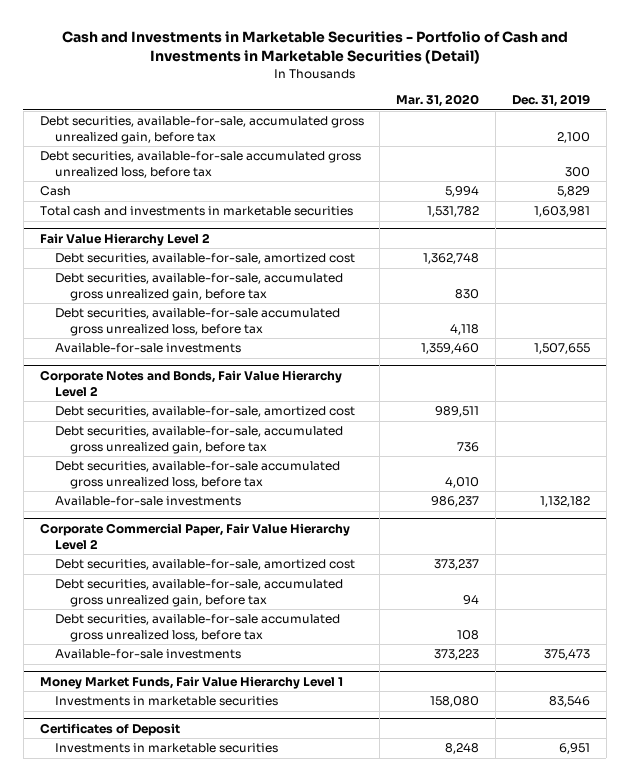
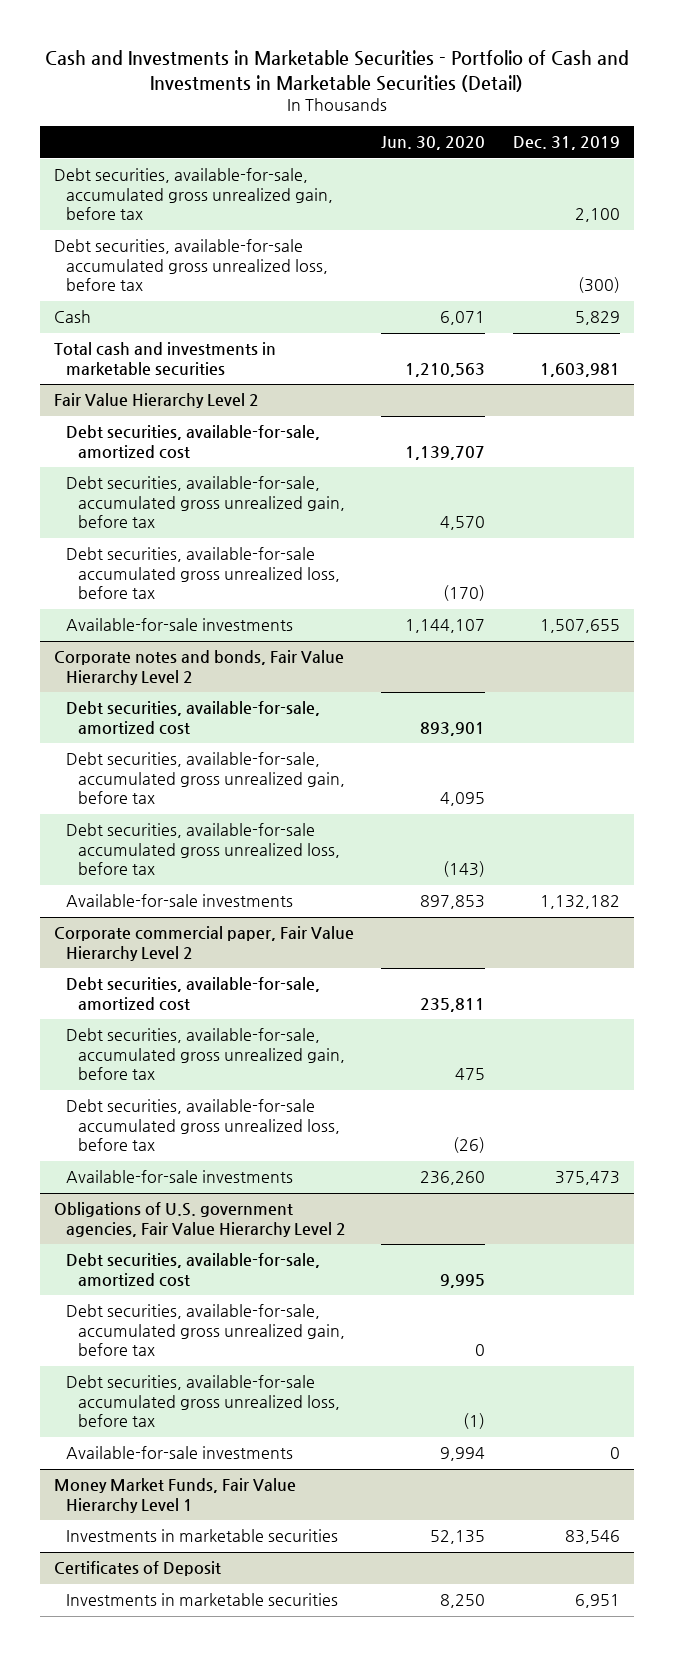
[396,94,480,108] Mar. 31, 2020 -> none
none -> [381,136,486,151] Jun. 30, 2020
[564,166,590,177] 300 -> [577,277,620,294] (300)
[39,370,342,397] Corporate Notes and Bonds, Fair Value Hierarchy Level 2 -> [53,650,344,685] Corporate notes and bonds, Fair Value Hierarchy Level 2
[39,523,350,550] Corporate Commercial Paper, Fair Value Hierarchy Level 2 -> [53,926,354,961] Corporate commercial paper, Fair Value Hierarchy Level 2
none -> [53,1202,346,1237] Obligations of U.S. government agencies, Fair Value Hierarchy Level 2
none -> [65,1253,320,1287] Debt securities, available-for-sale, amortized cost
none -> [65,1304,346,1357] Debt securities, available-for-sale, accumulated gross unrealized gain, before tax
none -> [65,1375,341,1428] Debt securities, available-for-sale accumulated gross unrealized loss, before tax
none -> [65,1446,293,1460] Available-for-sale investments

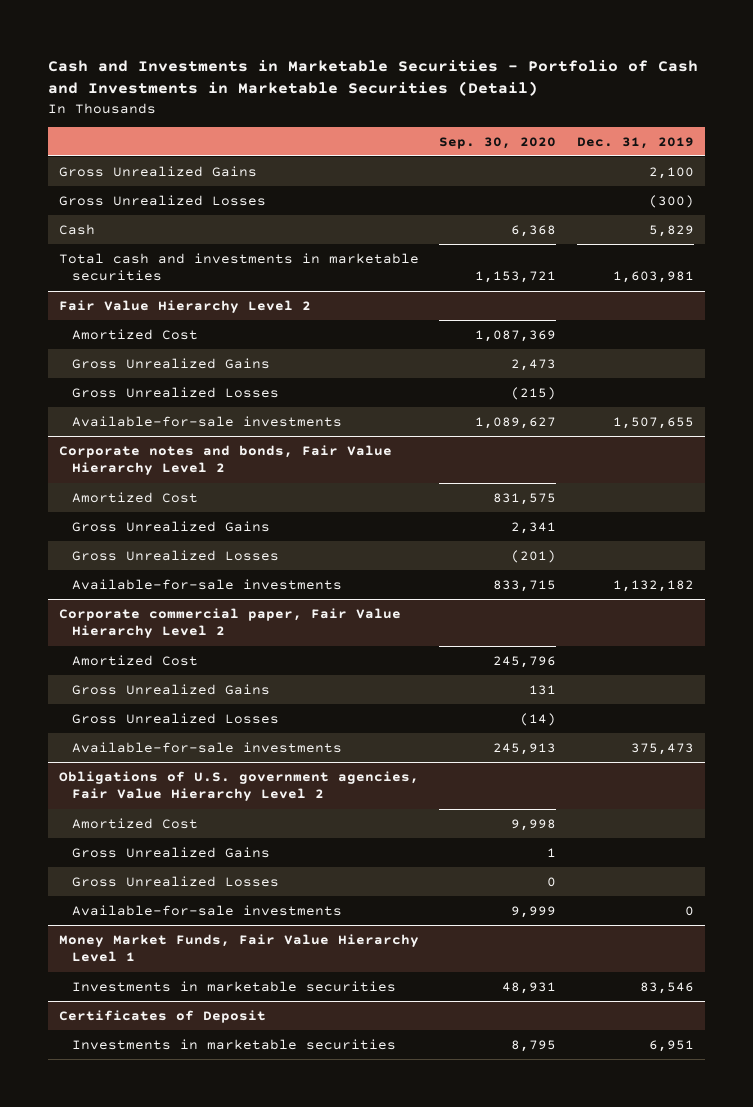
[381,136,486,151] Jun. 30, 2020 -> none
none -> [439,136,557,149] Sep. 30, 2020
[53,168,333,221] Debt securities, available-for-sale, accumulated gross unrealized gain, before tax -> [58,165,257,177] Gross Unrealized Gains
[53,239,328,292] Debt securities, available-for-sale accumulated gross unrealized loss, before tax -> [58,194,266,206] Gross Unrealized Losses
[65,425,320,459] Debt securities, available-for-sale, amortized cost -> [72,328,199,340] Amortized Cost
[65,476,346,529] Debt securities, available-for-sale, accumulated gross unrealized gain, before tax -> [72,357,271,369] Gross Unrealized Gains
[65,547,341,600] Debt securities, available-for-sale accumulated gross unrealized loss, before tax -> [72,386,280,398] Gross Unrealized Losses
[65,701,320,735] Debt securities, available-for-sale, amortized cost -> [72,491,199,503] Amortized Cost
[65,752,346,805] Debt securities, available-for-sale, accumulated gross unrealized gain, before tax -> [72,520,271,532] Gross Unrealized Gains
[65,823,341,876] Debt securities, available-for-sale accumulated gross unrealized loss, before tax -> [72,549,280,561] Gross Unrealized Losses
[65,977,320,1011] Debt securities, available-for-sale, amortized cost -> [72,654,199,666] Amortized Cost
[65,1028,346,1081] Debt securities, available-for-sale, accumulated gross unrealized gain, before tax -> [72,683,271,695] Gross Unrealized Gains
[65,1099,341,1152] Debt securities, available-for-sale accumulated gross unrealized loss, before tax -> [72,712,280,724] Gross Unrealized Losses
[65,1253,320,1287] Debt securities, available-for-sale, amortized cost -> [72,817,199,829] Amortized Cost
[65,1304,346,1357] Debt securities, available-for-sale, accumulated gross unrealized gain, before tax -> [72,846,271,858] Gross Unrealized Gains
[65,1375,341,1428] Debt securities, available-for-sale accumulated gross unrealized loss, before tax -> [72,875,280,887] Gross Unrealized Losses

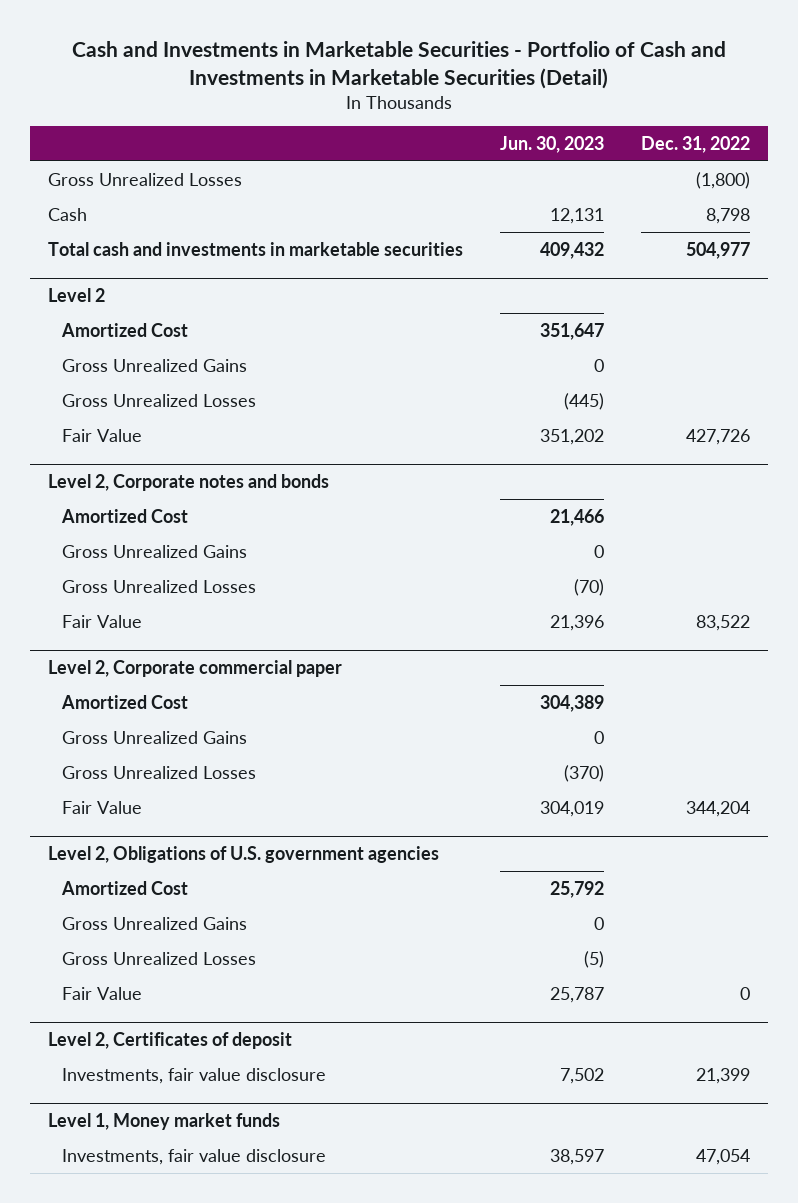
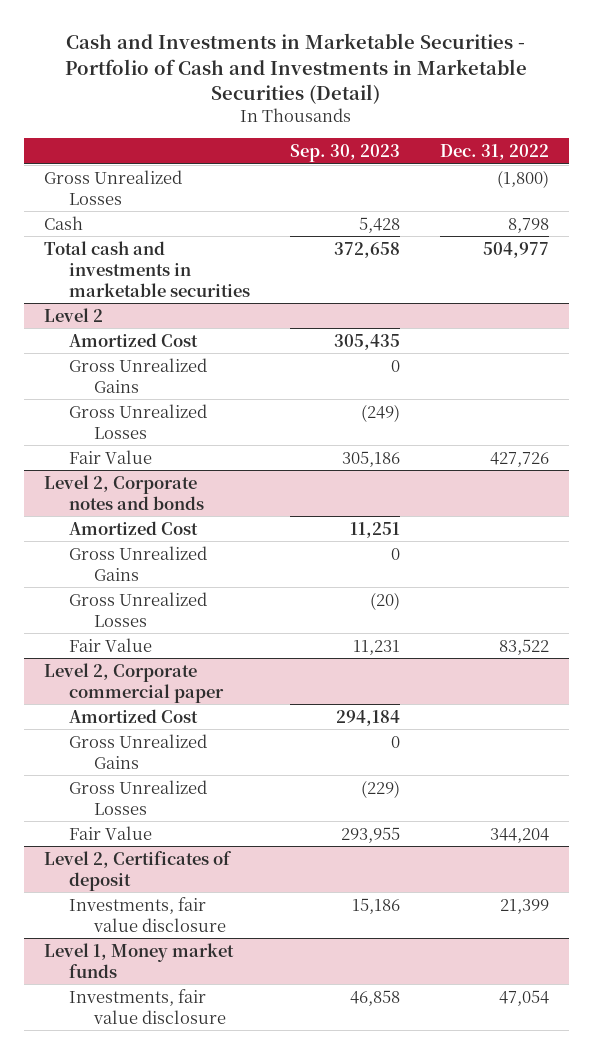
[500,135,605,153] Jun. 30, 2023 -> none
none -> [289,143,400,162] Sep. 30, 2023
[48,845,440,863] Level 2, Obligations of U.S. government agencies -> none
[60,880,188,895] Amortized Cost -> none
[61,916,247,930] Gross Unrealized Gains -> none
[61,951,256,965] Gross Unrealized Losses -> none
[61,986,142,1000] Fair Value -> none

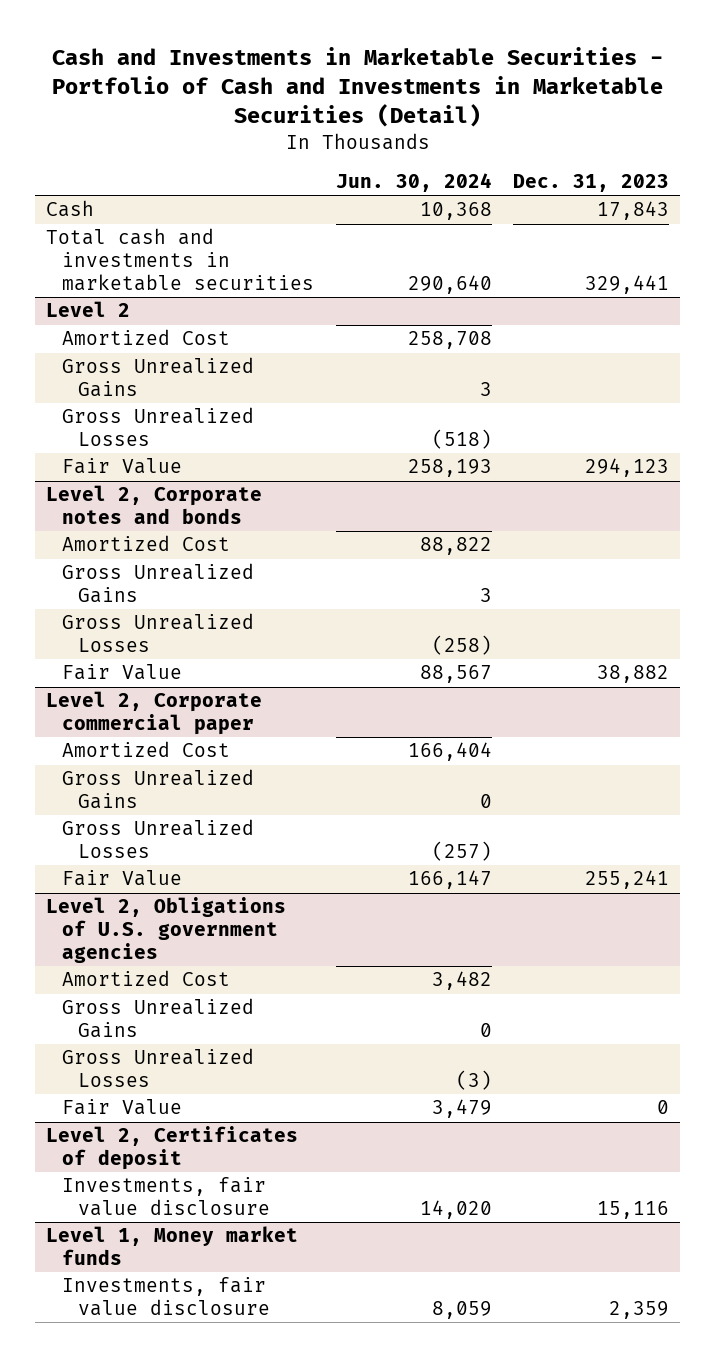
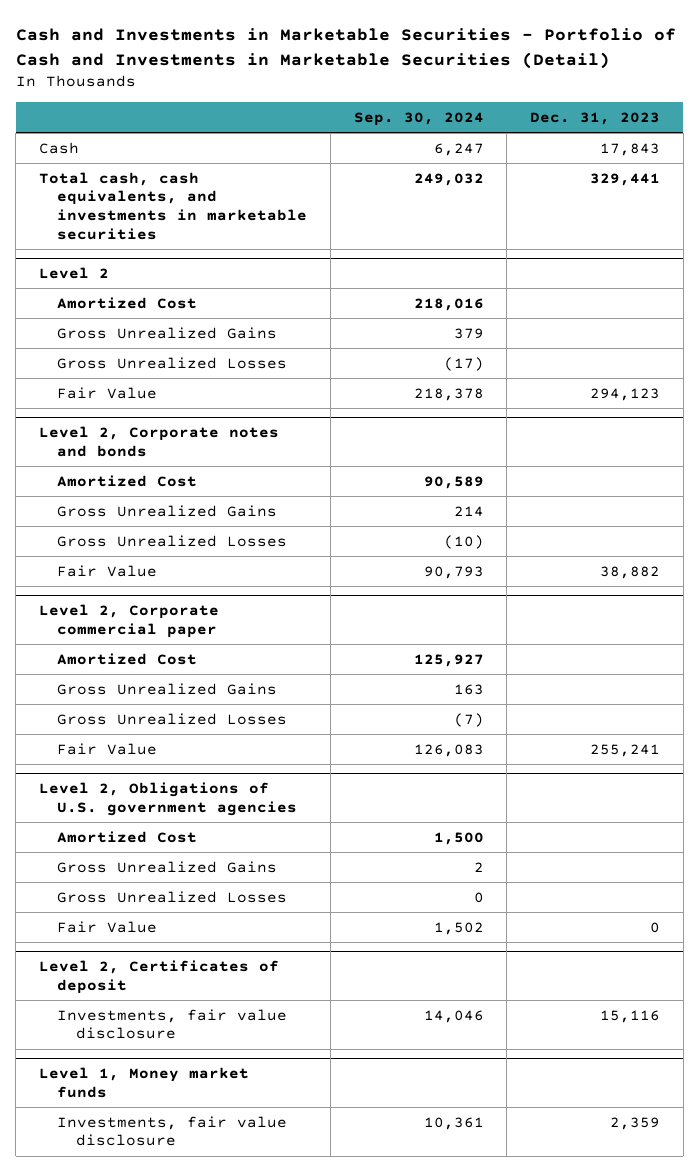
[335,173,492,193] Jun. 30, 2024 -> none
none -> [353,111,484,126] Sep. 30, 2024
[46,228,315,292] Total cash and investments in marketable securities -> [38,171,308,240] Total cash, cash equivalents, and investments in marketable securities

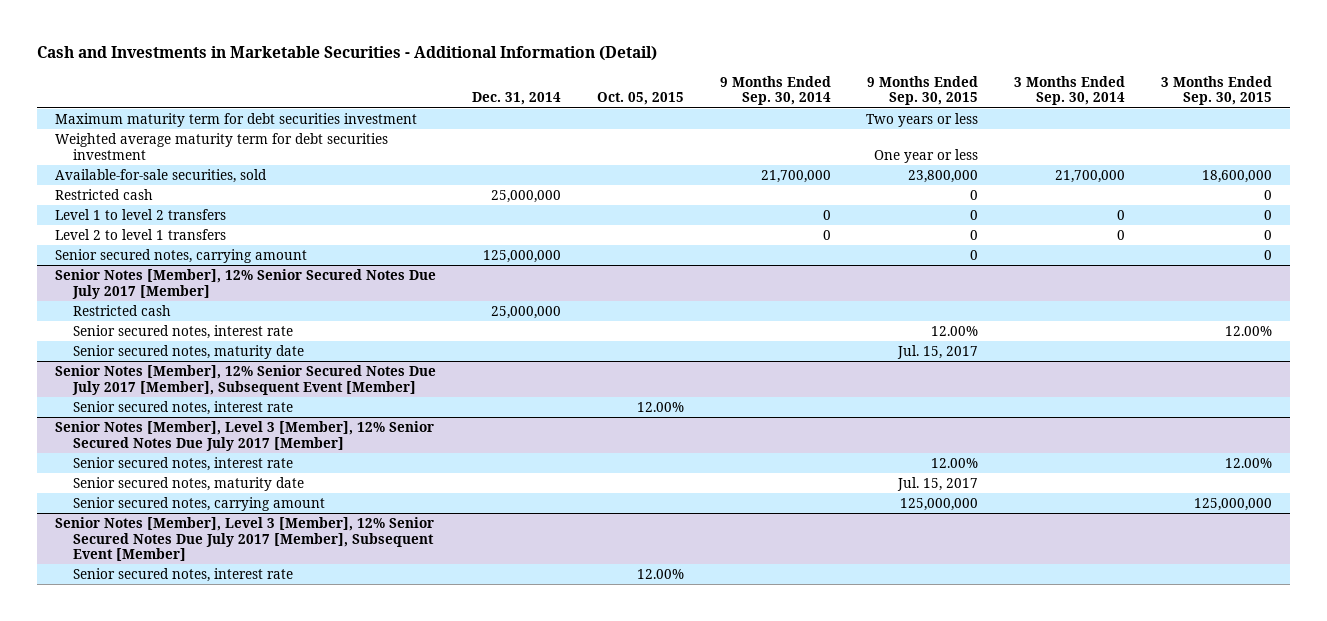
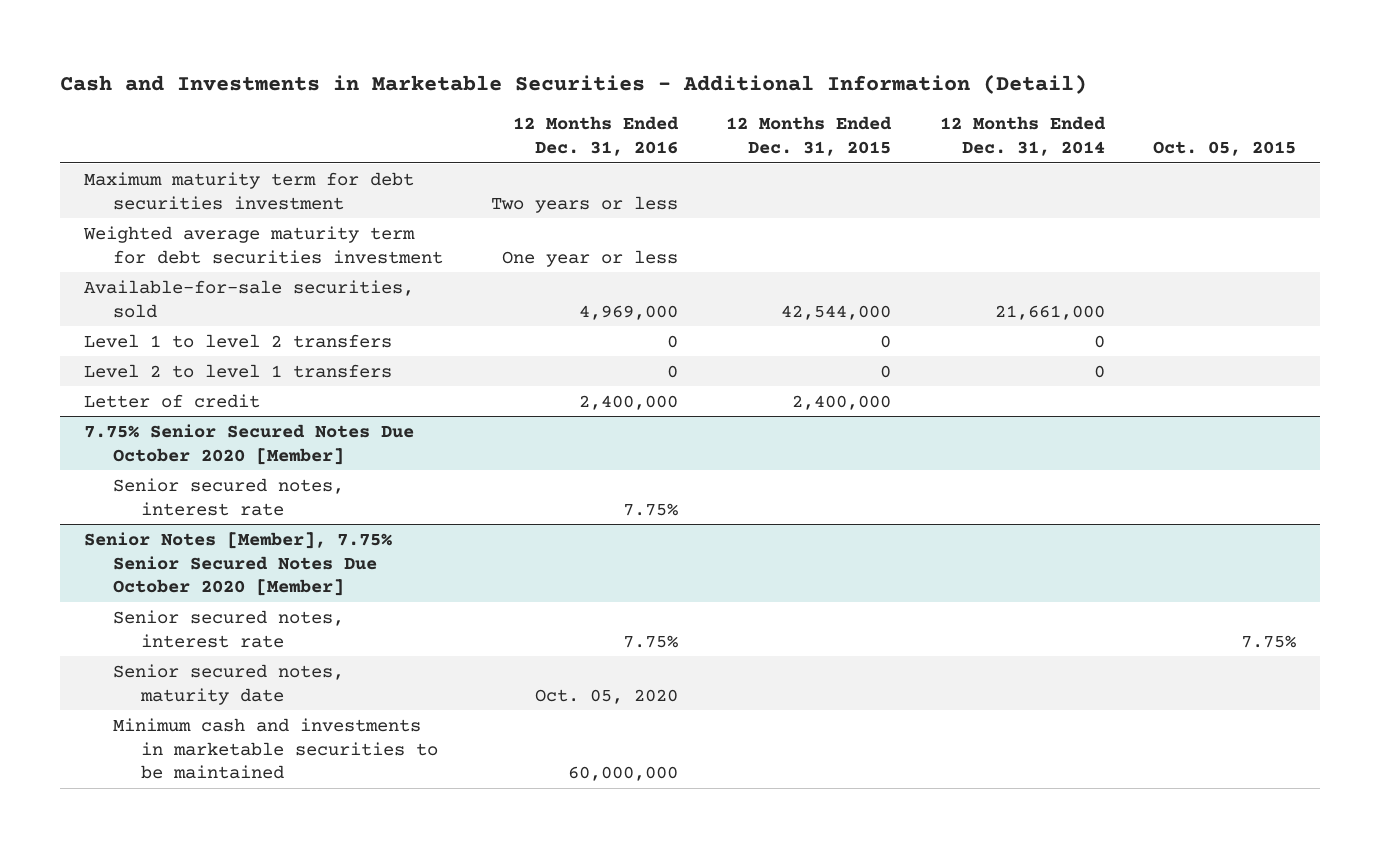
[472,92,562,106] Dec. 31, 2014 -> none
[719,75,831,106] 9 Months Ended Sep. 30, 2014 -> none
[867,75,979,106] 9 Months Ended Sep. 30, 2015 -> none
[1014,75,1126,106] 3 Months Ended Sep. 30, 2014 -> none
[1160,75,1272,106] 3 Months Ended Sep. 30, 2015 -> none
none -> [512,116,679,157] 12 Months Ended Dec. 31, 2016
none -> [726,116,893,157] 12 Months Ended Dec. 31, 2015
none -> [939,116,1106,157] 12 Months Ended Dec. 31, 2014
[55,188,154,200] Restricted cash -> none
[55,248,308,263] Senior secured notes, carrying amount -> none
[55,268,437,299] Senior Notes [Member], 12% Senior Secured Notes Due July 2017 [Member] -> none
[73,304,172,316] Restricted cash -> none
[73,324,294,339] Senior secured notes, interest rate -> none
[73,344,305,359] Senior secured notes, maturity date -> none
[55,364,437,395] Senior Notes [Member], 12% Senior Secured Notes Due July 2017 [Member], Subsequent Event [Member] -> none
[73,400,294,415] Senior secured notes, interest rate -> none
[55,420,435,451] Senior Notes [Member], Level 3 [Member], 12% Senior Secured Notes Due July 2017 [Member] -> none
[73,456,294,471] Senior secured notes, interest rate -> none
[73,476,305,491] Senior secured notes, maturity date -> none
[73,496,326,511] Senior secured notes, carrying amount -> none
[55,516,435,562] Senior Notes [Member], Level 3 [Member], 12% Senior Secured Notes Due July 2017 [Member], Subsequent Event [Member] -> none
[73,567,294,582] Senior secured notes, interest rate -> none
none -> [83,393,260,408] Letter of credit
none -> [83,423,414,465] 7.75% Senior Secured Notes Due October 2020 [Member]
none -> [112,477,344,516] Senior secured notes, interest rate
none -> [83,531,392,597] Senior Notes [Member], 7.75% Senior Secured Notes Due October 2020 [Member]
none -> [112,609,344,648] Senior secured notes, interest rate
none -> [112,663,344,705] Senior secured notes, maturity date
none -> [112,717,439,780] Minimum cash and investments in marketable securities to be maintained

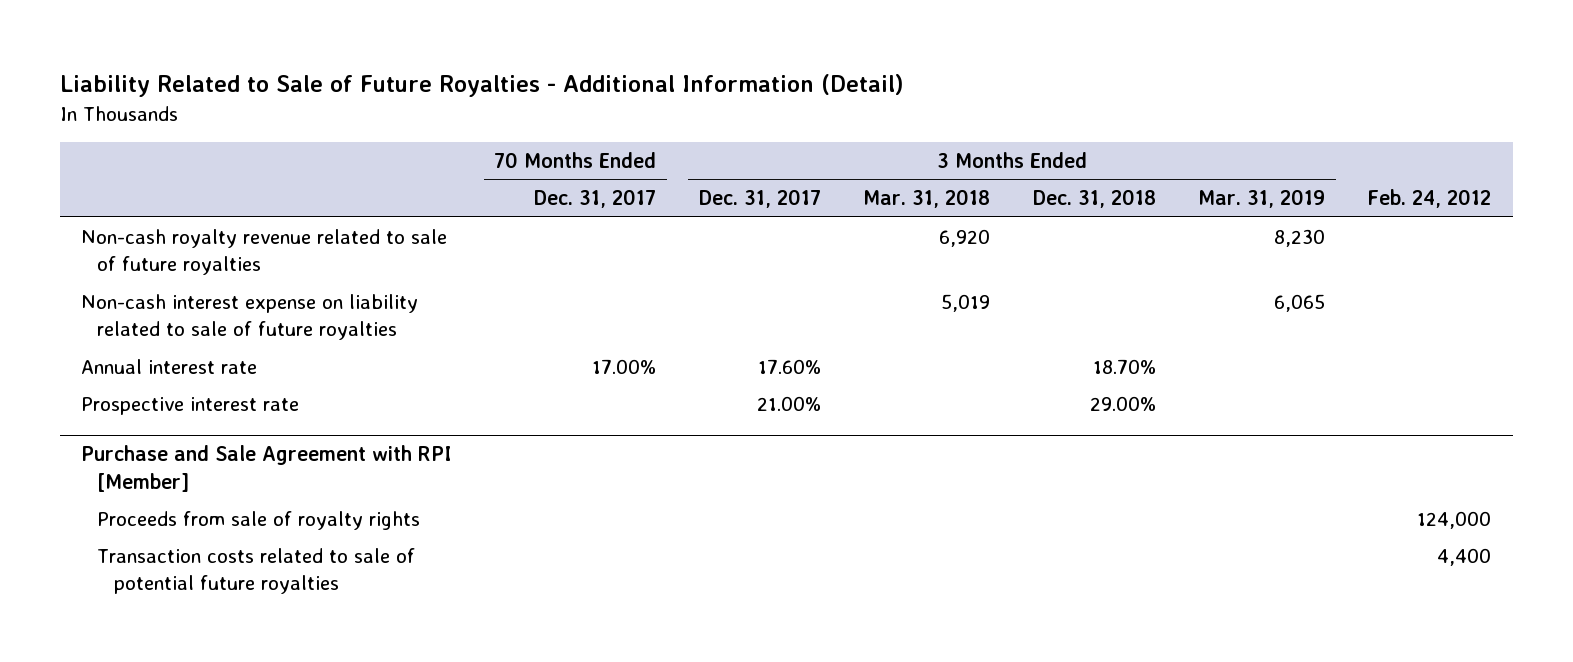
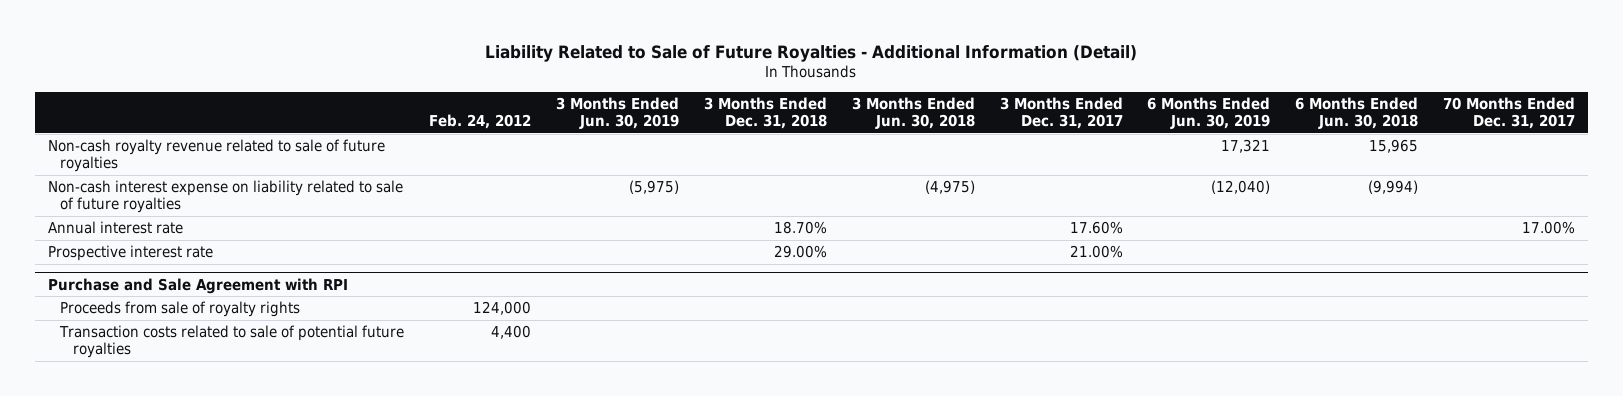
[863,189,991,209] Mar. 31, 2018 -> none
[1198,189,1326,209] Mar. 31, 2019 -> none
none -> [556,97,680,130] 3 Months Ended Jun. 30, 2019
none -> [851,97,975,130] 3 Months Ended Jun. 30, 2018
none -> [1147,97,1271,130] 6 Months Ended Jun. 30, 2019
none -> [1295,97,1419,130] 6 Months Ended Jun. 30, 2018
[81,445,453,492] Purchase and Sale Agreement with RPI [Member] -> [47,277,348,294] Purchase and Sale Agreement with RPI

